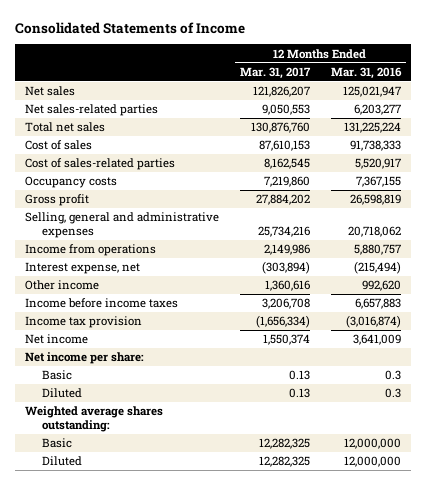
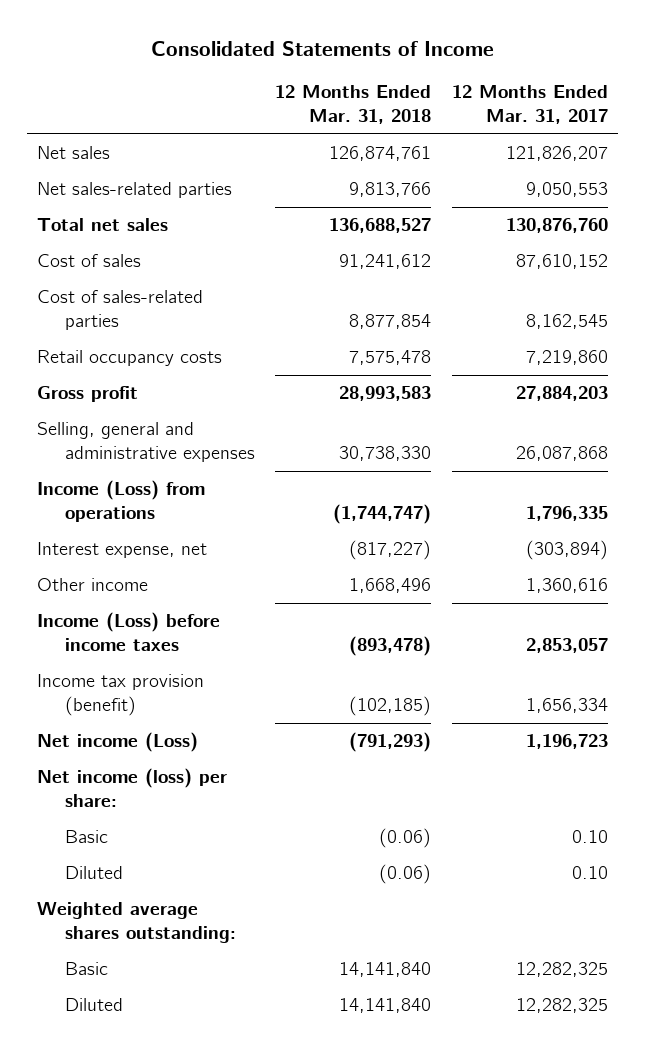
[330,66,402,79] Mar. 31, 2016 -> none
none -> [275,85,432,124] 12 Months Ended Mar. 31, 2018
[258,140,310,152] 87,610,153 -> [515,254,608,270] 87,610,152
[25,176,118,189] Occupancy costs -> [37,350,223,367] Retail occupancy costs
[255,194,310,206] 27,884,202 -> [515,386,608,402] 27,884,203
[257,226,310,238] 25,734,216 -> [515,446,608,462] 26,087,868
[25,244,157,257] Income from operations -> [37,480,206,523] Income (Loss) from operations
[263,244,310,256] 2,149,986 -> [525,506,608,522] 1,796,335
[25,298,179,309] Income before income taxes -> [37,612,221,652] Income (Loss) before income taxes
[261,298,310,310] 3,206,708 -> [525,638,608,654] 2,853,057
[25,316,143,329] Income tax provision -> [37,674,205,717] Income tax provision (benefit)
[255,315,310,329] (1,656,334) -> [525,698,608,714] 1,656,334
[25,334,89,345] Net income -> [37,732,199,753] Net income (Loss)
[262,334,310,346] 1,550,374 -> [525,734,608,750] 1,196,723
[25,352,145,365] Net income per share: -> [37,768,228,808] Net income (loss) per share:
[288,370,310,381] 0.13 -> [571,830,608,844] 0.10
[288,388,310,399] 0.13 -> [571,866,608,880] 0.10

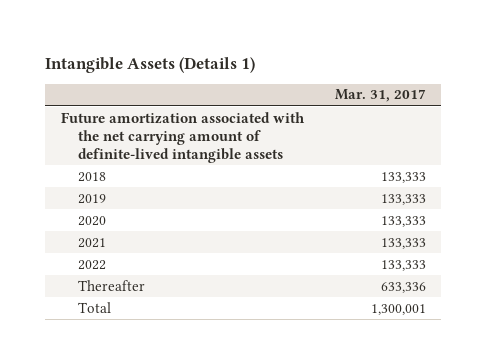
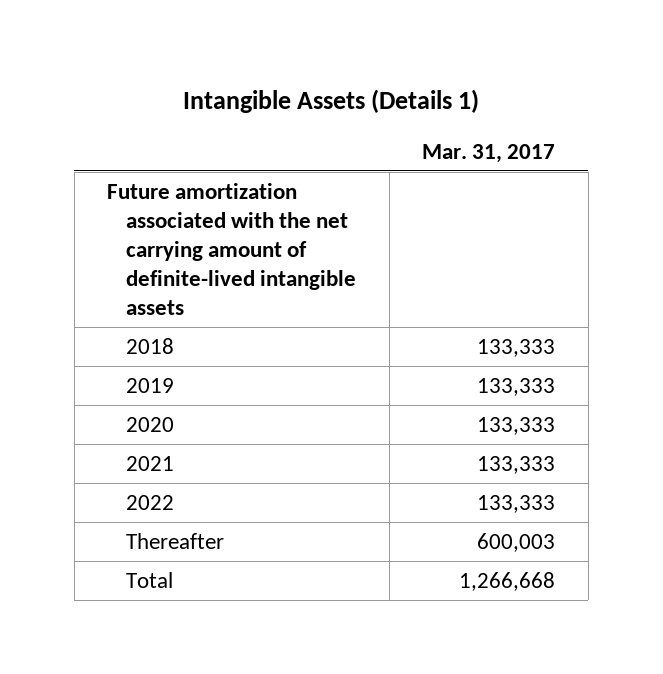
[380,281,426,293] 633,336 -> [477,532,556,552] 600,003
[370,303,426,315] 1,300,001 -> [459,571,556,591] 1,266,668

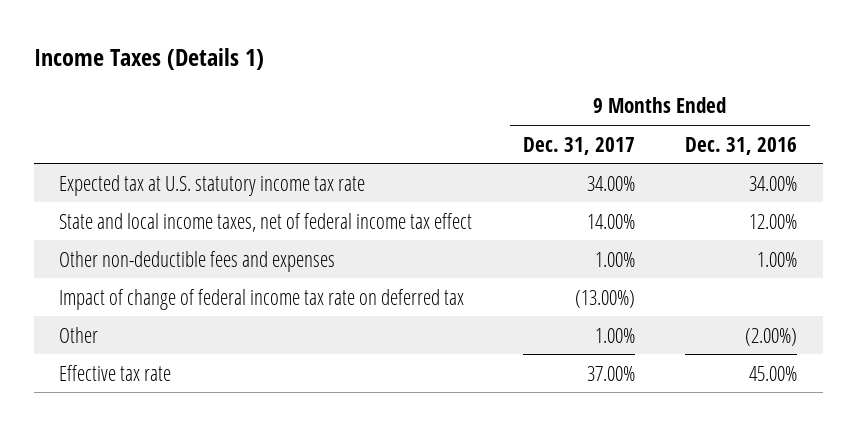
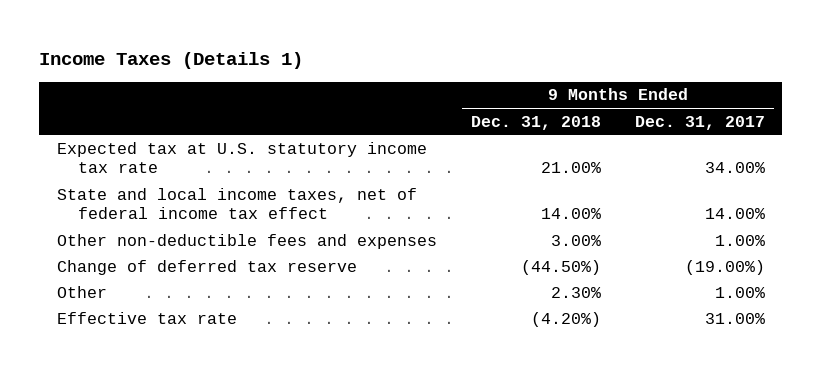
[685,136,798,155] Dec. 31, 2016 -> none
none -> [470,115,601,130] Dec. 31, 2018
[59,288,465,310] Impact of change of federal income tax rate on deferred tax -> [56,259,357,275] Change of deferred tax reserve
[574,289,635,308] (13.00%) -> [685,259,766,275] (19.00%)
[586,365,635,381] 37.00% -> [705,312,766,324] 31.00%

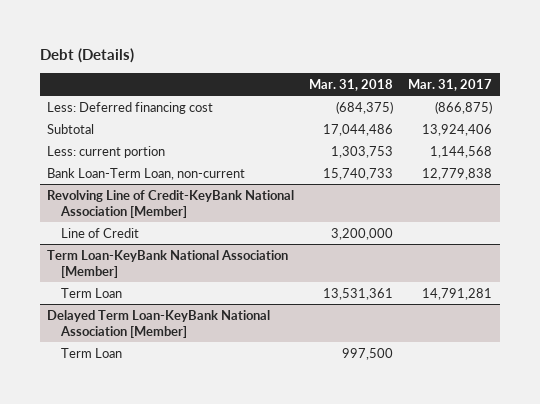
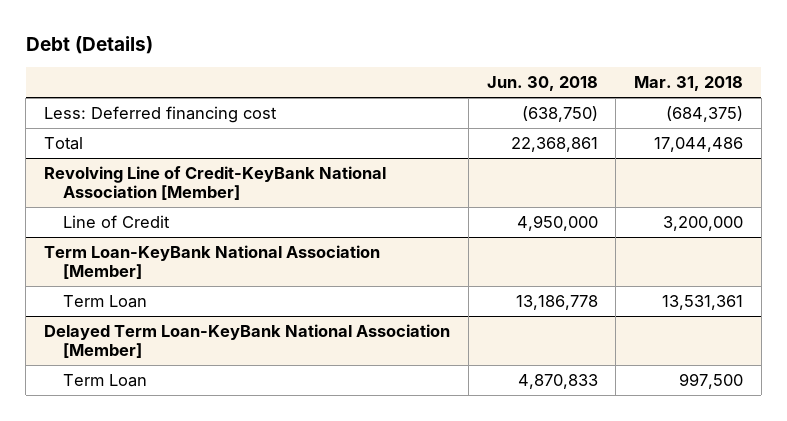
[408,78,493,91] Mar. 31, 2017 -> none
none -> [486,76,598,92] Jun. 30, 2018
[47,145,166,158] Less: current portion -> none
[47,167,246,180] Bank Loan-Term Loan, non-current -> none
[47,123,95,134] Subtotal -> [43,136,83,150] Total

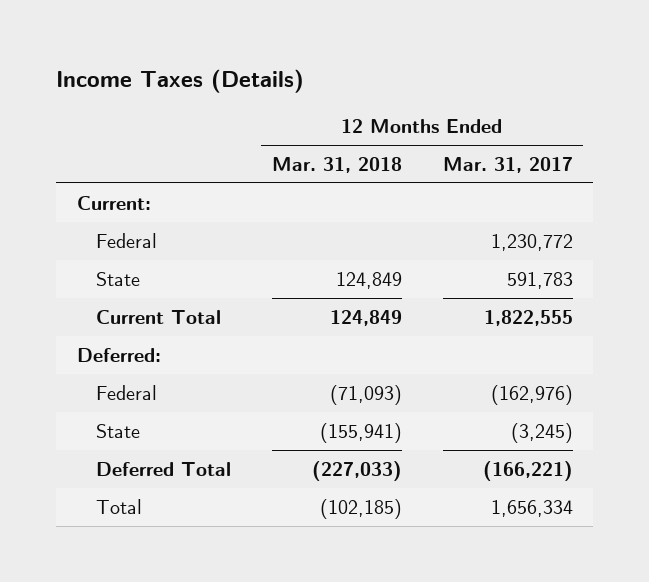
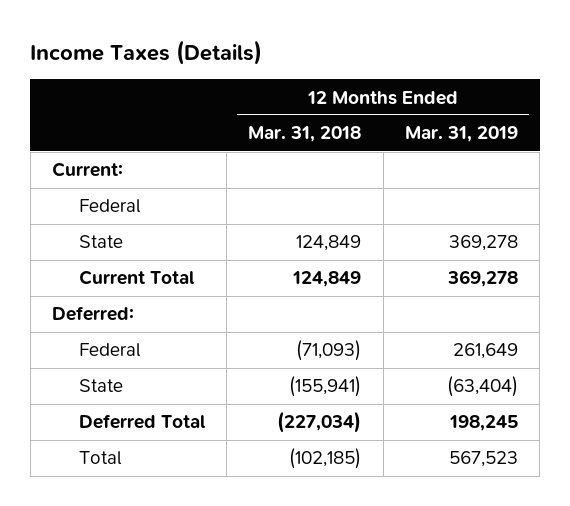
[442,156,573,173] Mar. 31, 2017 -> none
none -> [404,126,518,143] Mar. 31, 2019
[311,460,402,481] (227,033) -> [277,411,362,434] (227,034)

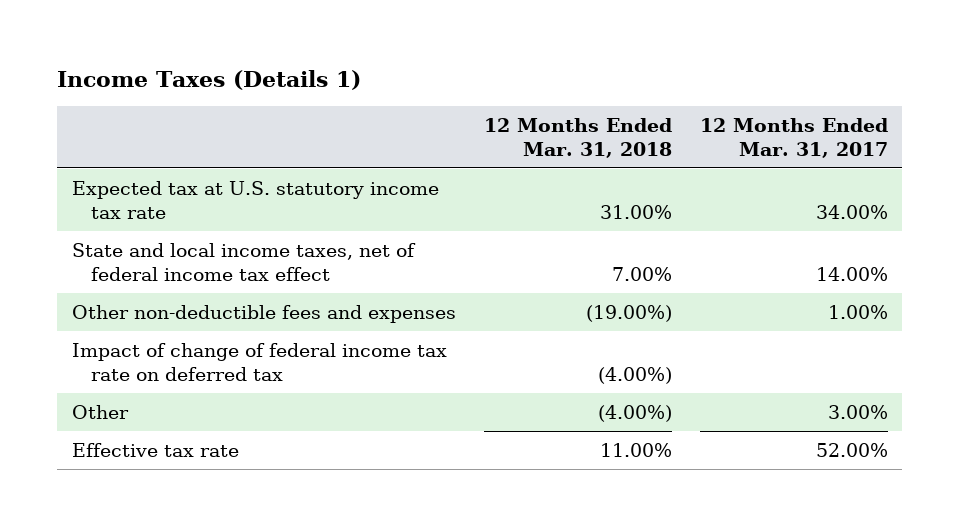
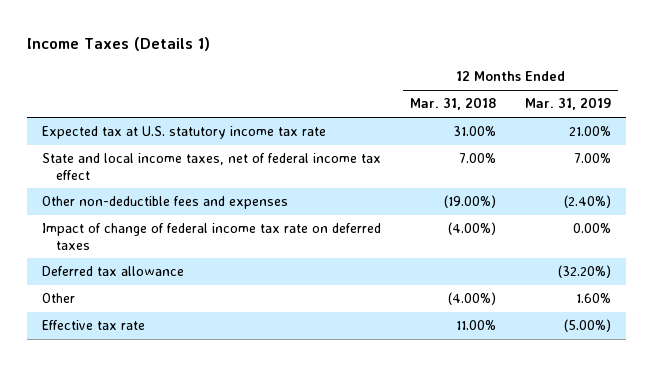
[700,118,889,159] 12 Months Ended Mar. 31, 2017 -> none
none -> [525,97,612,111] Mar. 31, 2019
[71,342,447,381] Impact of change of federal income tax rate on deferred tax -> [41,223,381,250] Impact of change of federal income tax rate on deferred taxes
none -> [41,266,184,277] Deferred tax allowance

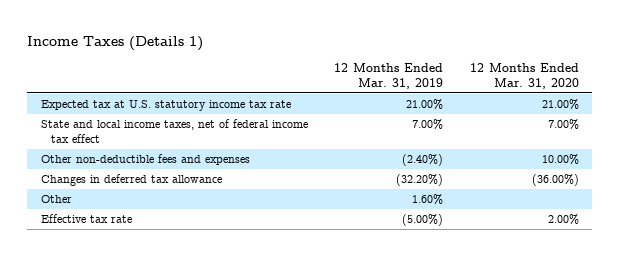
[410,97,497,111] Mar. 31, 2018 -> none
none -> [469,62,579,89] 12 Months Ended Mar. 31, 2020
[41,223,381,250] Impact of change of federal income tax rate on deferred taxes -> none
[41,266,184,277] Deferred tax allowance -> [40,174,222,187] Changes in deferred tax allowance

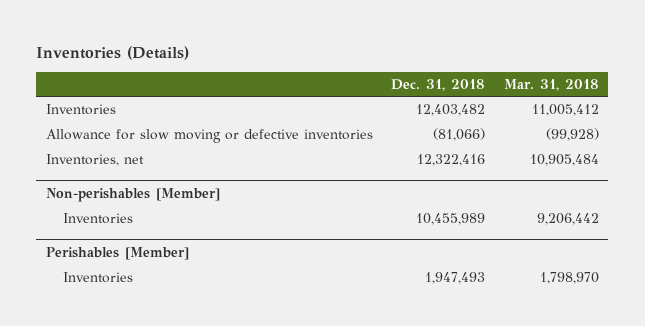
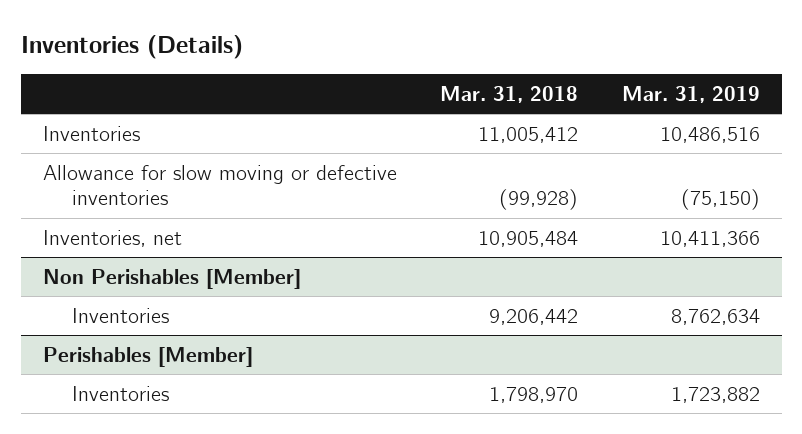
[391,78,486,91] Dec. 31, 2018 -> none
none -> [621,85,760,103] Mar. 31, 2019
[45,188,220,203] Non-perishables [Member] -> [42,268,301,289] Non Perishables [Member]

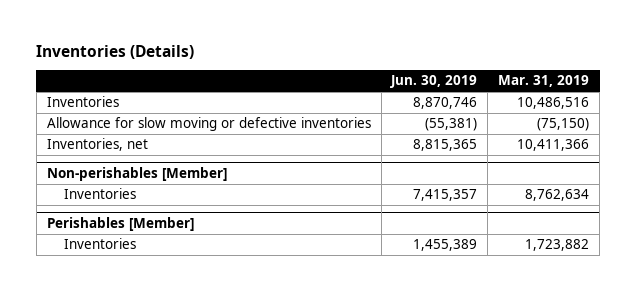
[440,85,579,103] Mar. 31, 2018 -> none
none -> [390,75,478,89] Jun. 30, 2019
[42,268,301,289] Non Perishables [Member] -> [46,167,227,182] Non-perishables [Member]

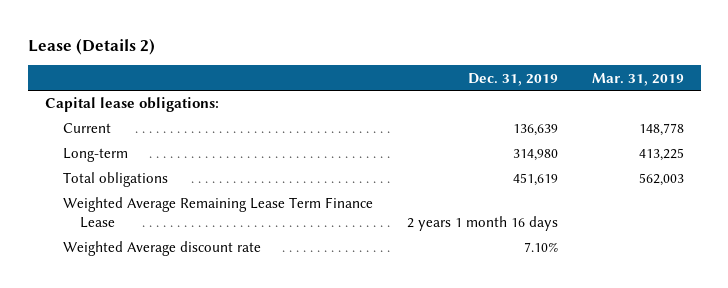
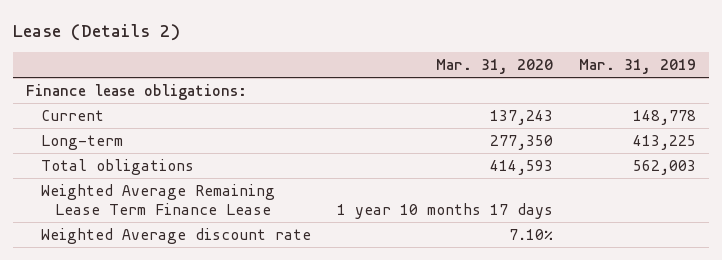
[467,72,558,86] Dec. 31, 2019 -> none
none -> [435,59,553,75] Mar. 31, 2020
[44,97,219,113] Capital lease obligations: -> [26,83,248,100] Finance lease obligations:

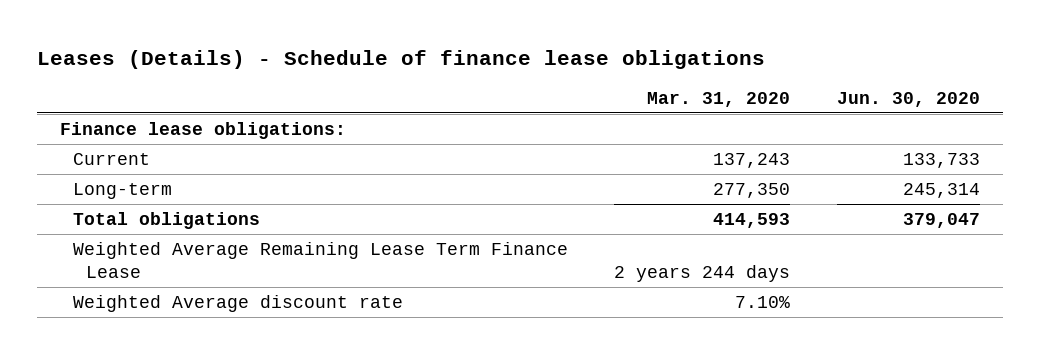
[13,24,181,42] Lease (Details 2) -> [36,49,765,69] Leases (Details) - Schedule of finance lease obligations
[578,59,696,75] Mar. 31, 2019 -> none
none -> [836,91,980,107] Jun. 30, 2020
[336,202,553,219] 1 year 10 months 17 days -> [614,265,791,283] 2 years 244 days

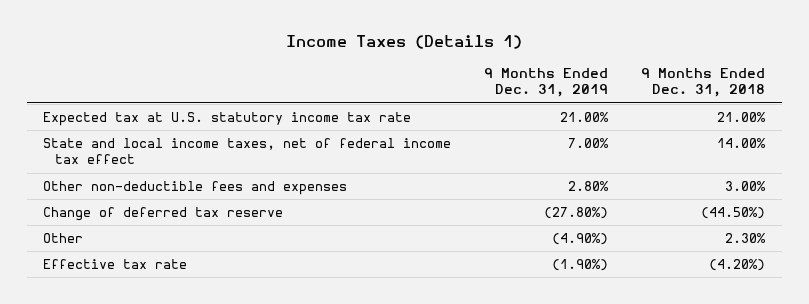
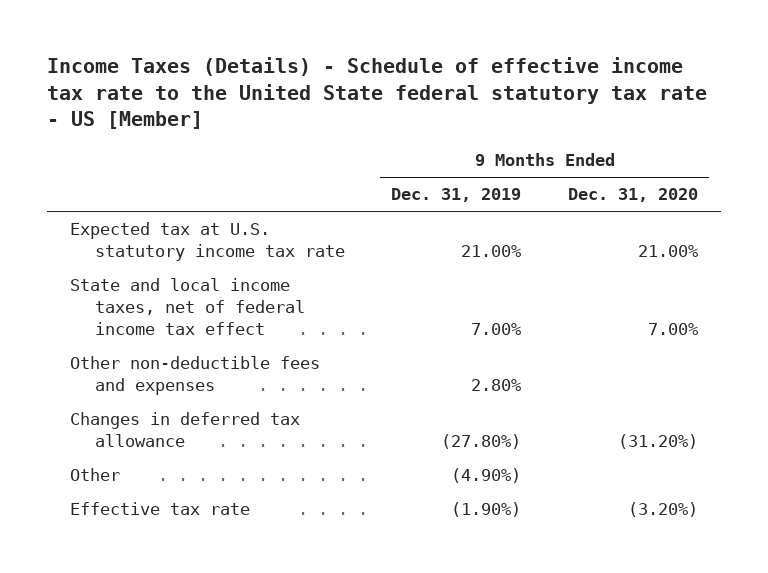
[286,34,523,49] Income Taxes (Details 1) -> [47,57,708,130] Income Taxes (Details) - Schedule of effective income tax rate to the United State federal statutory tax rate - US [Member]
[641,67,766,98] 9 Months Ended Dec. 31, 2018 -> none
none -> [567,188,698,203] Dec. 31, 2020
[43,207,284,222] Change of deferred tax reserve -> [70,412,301,448] Changes in deferred tax allowance

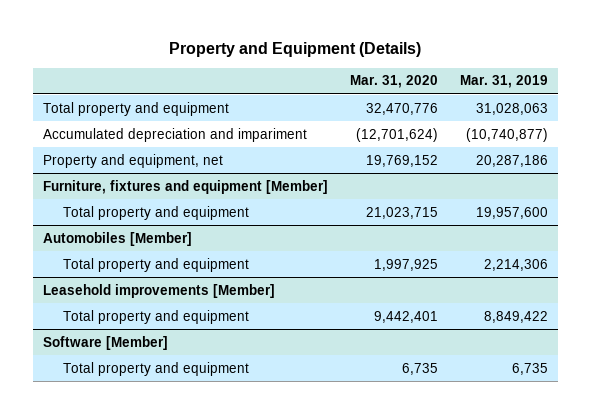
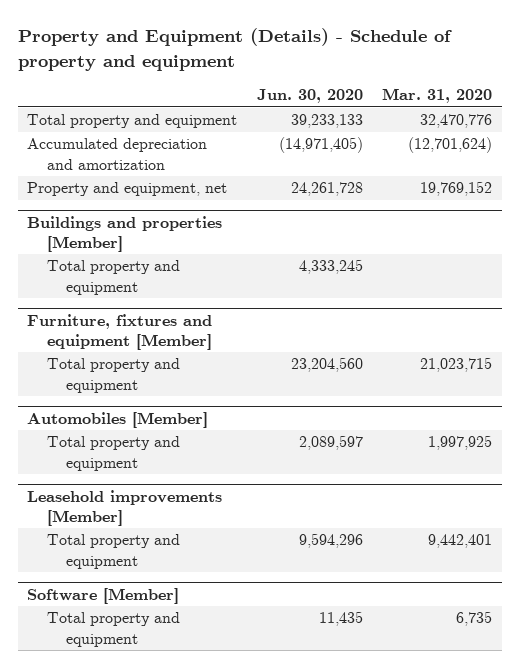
[169,41,422,57] Property and Equipment (Details) -> [17,28,452,71] Property and Equipment (Details) - Schedule of property and equipment
[459,75,548,89] Mar. 31, 2019 -> none
none -> [256,88,363,103] Jun. 30, 2020
[43,127,308,142] Accumulated depreciation and impariment -> [27,138,208,170] Accumulated depreciation and amortization
none -> [27,215,223,252] Buildings and properties [Member]
none -> [46,260,180,295] Total property and equipment

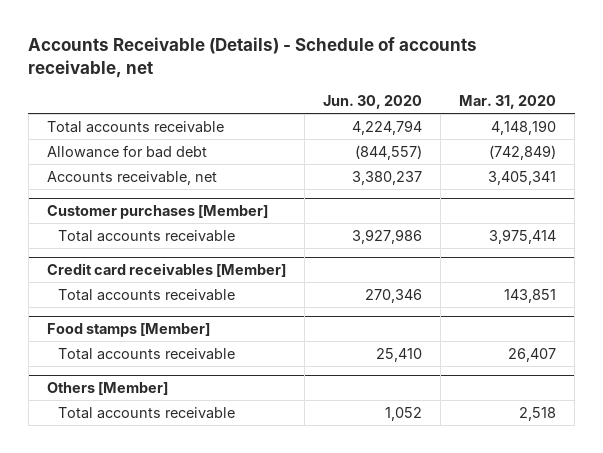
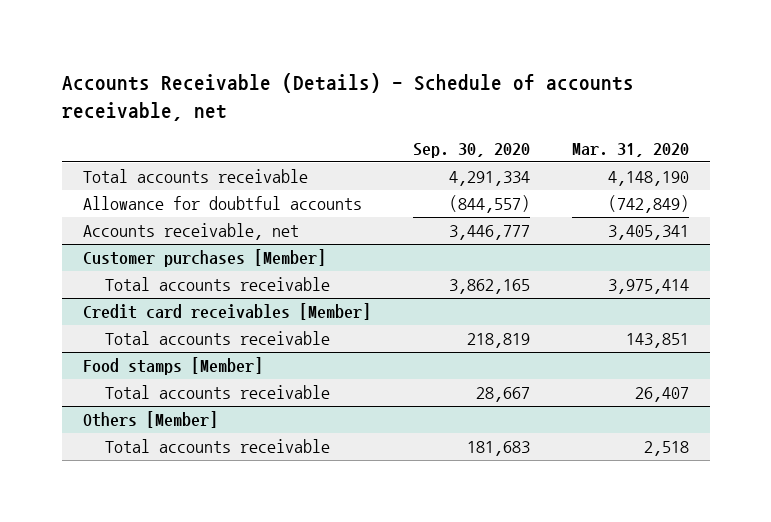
[323,95,423,110] Jun. 30, 2020 -> none
none -> [412,142,530,158] Sep. 30, 2020
[46,144,207,158] Allowance for bad debt -> [82,196,362,211] Allowance for doubtful accounts

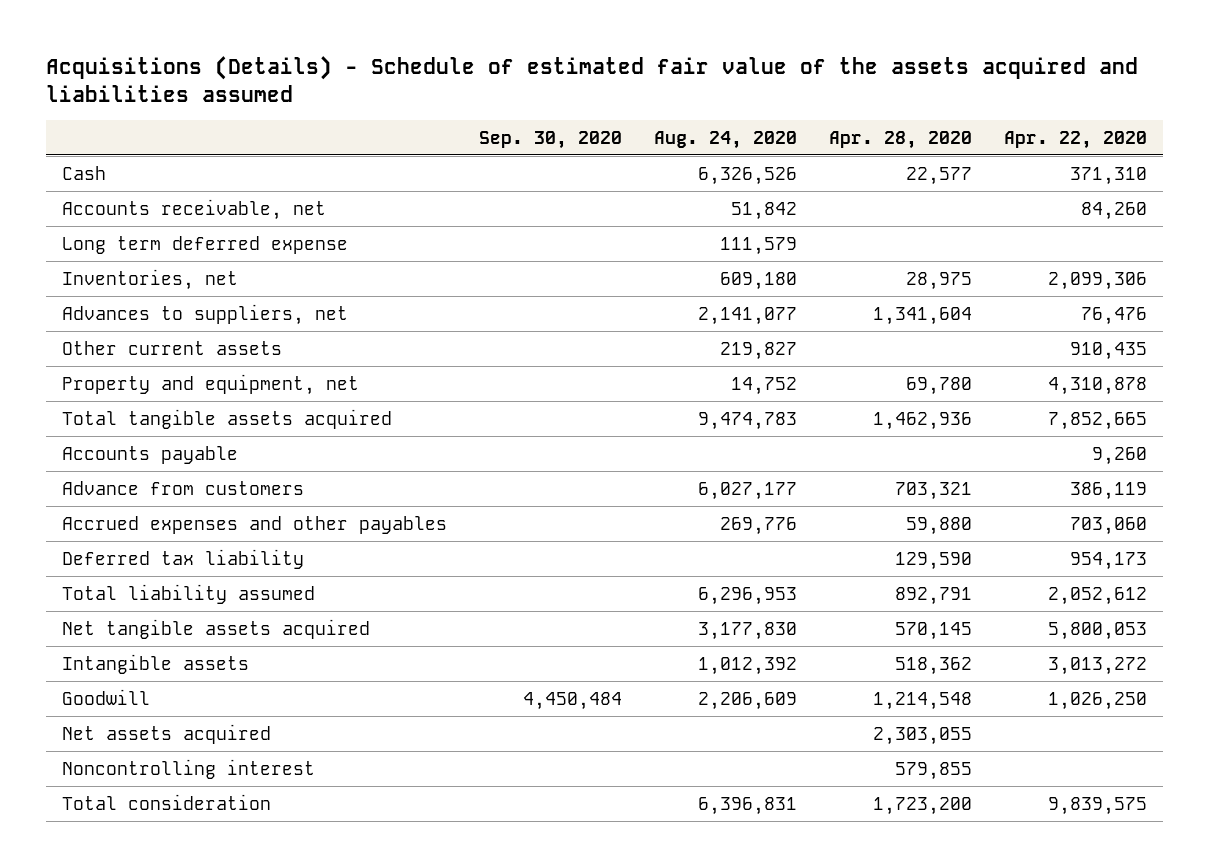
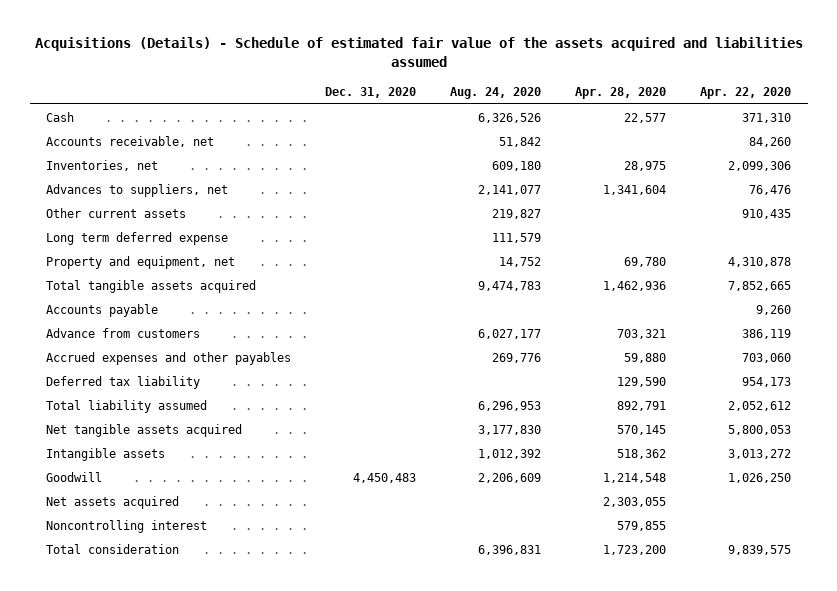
[478,130,622,149] Sep. 30, 2020 -> none
none -> [325,87,417,99] Dec. 31, 2020
[62,235,349,254] Long term deferred expense -> [46,231,229,245] Long term deferred expense

